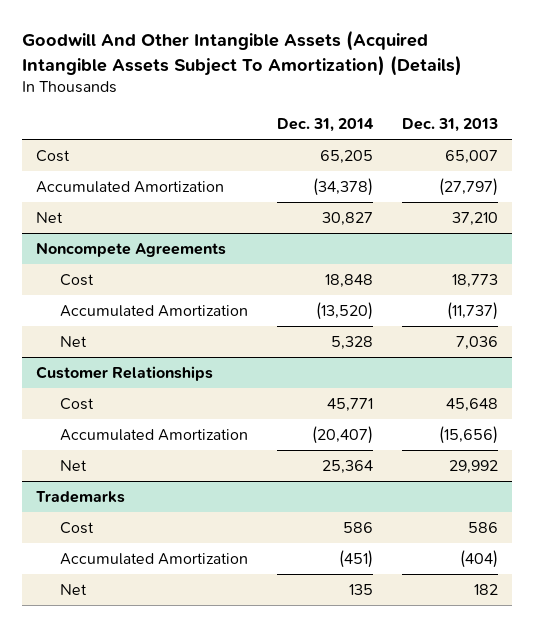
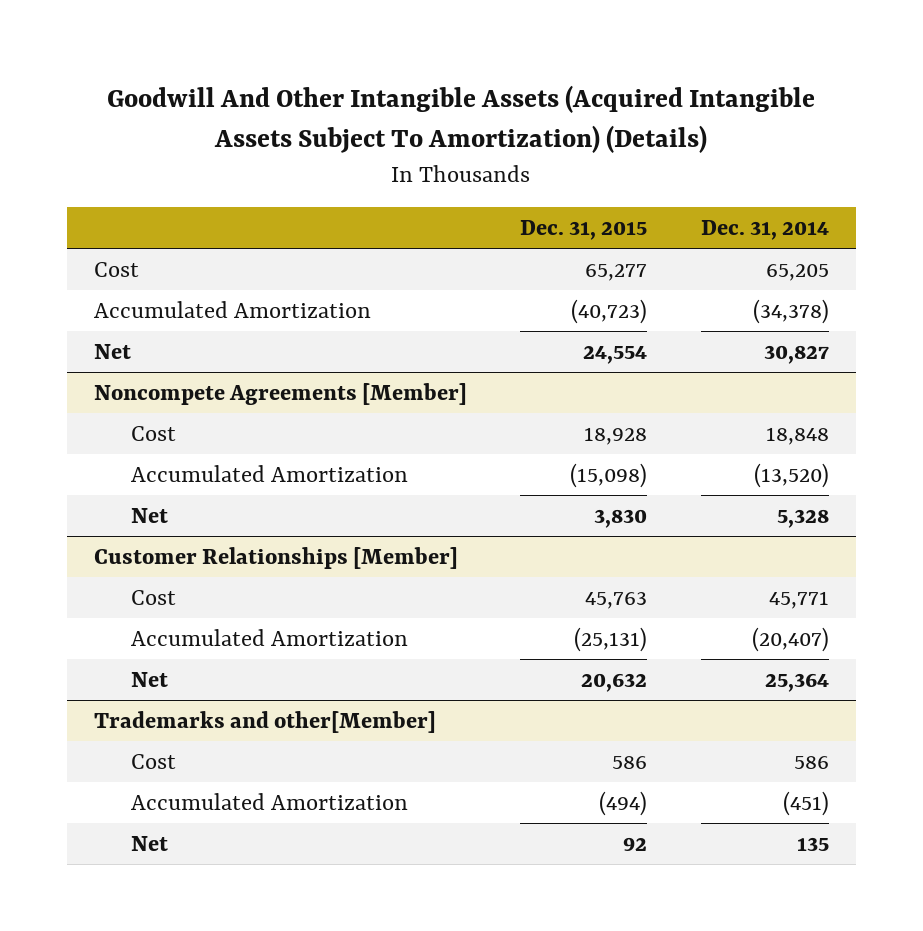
[401,118,498,133] Dec. 31, 2013 -> none
none -> [520,220,648,241] Dec. 31, 2015
[36,241,227,257] Noncompete Agreements -> [93,382,467,405] Noncompete Agreements [Member]
[36,365,214,381] Customer Relationships -> [93,546,458,569] Customer Relationships [Member]
[36,490,126,503] Trademarks -> [93,710,436,733] Trademarks and other[Member]

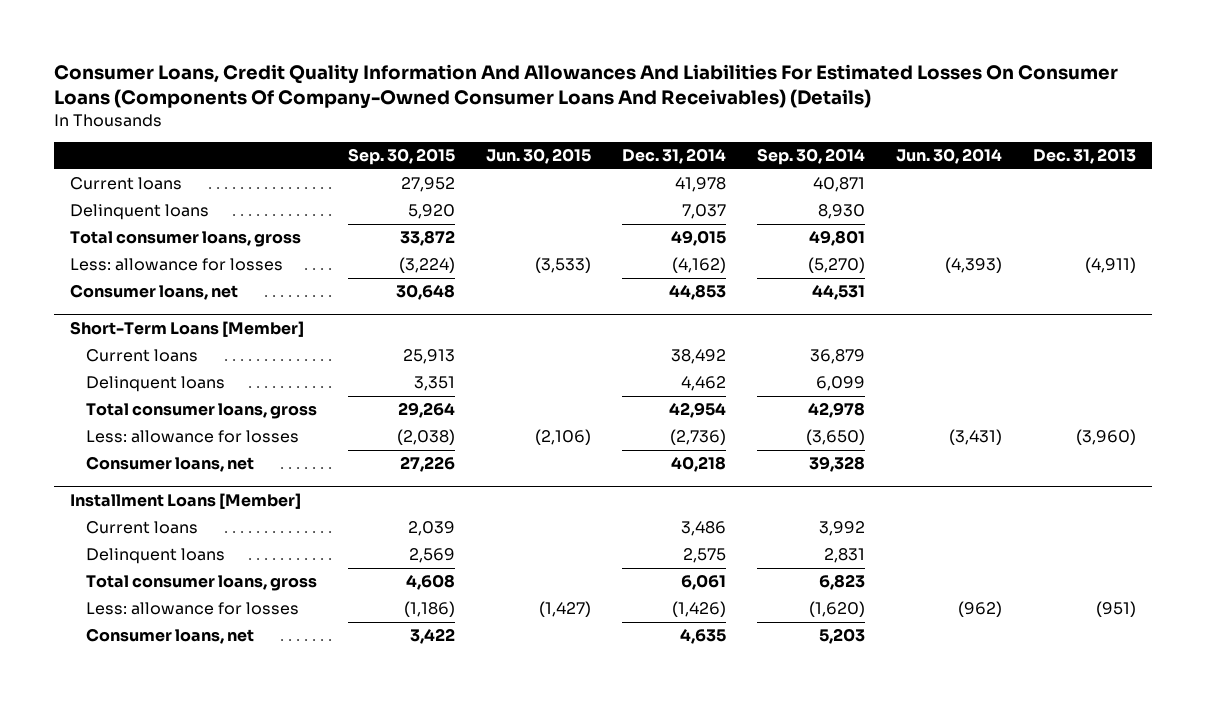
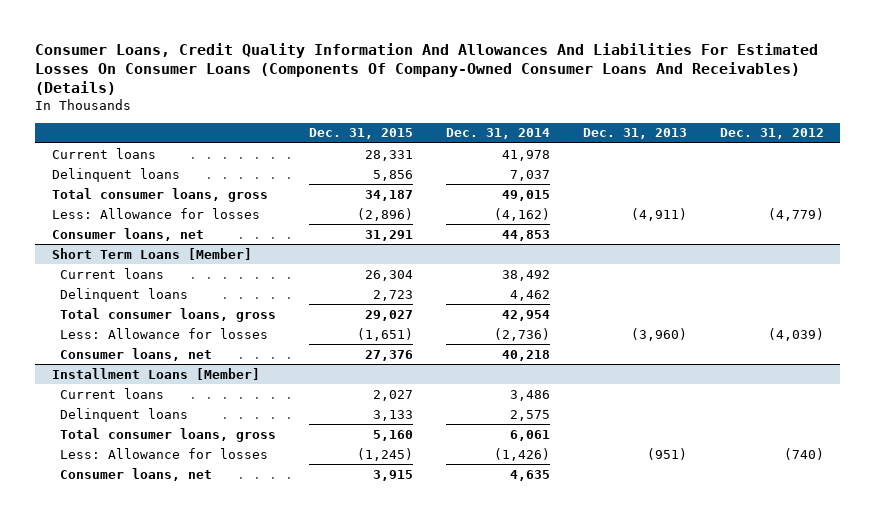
[347,148,455,166] Sep. 30, 2015 -> none
[485,148,591,165] Jun. 30, 2015 -> none
[756,148,865,166] Sep. 30, 2014 -> none
[895,148,1002,165] Jun. 30, 2014 -> none
none -> [309,128,414,140] Dec. 31, 2015
none -> [719,128,824,140] Dec. 31, 2012
[70,258,284,272] Less: allowance for losses -> [51,207,260,219] Less: Allowance for losses
[70,321,305,338] Short-Term Loans [Member] -> [51,247,252,260] Short Term Loans [Member]
[85,430,299,444] Less: allowance for losses -> [60,327,269,339] Less: Allowance for losses
[85,602,299,616] Less: allowance for losses -> [60,447,269,459] Less: Allowance for losses

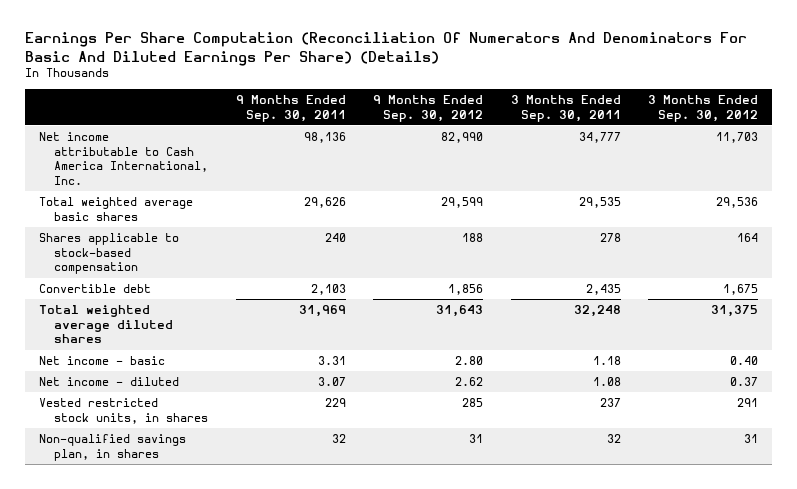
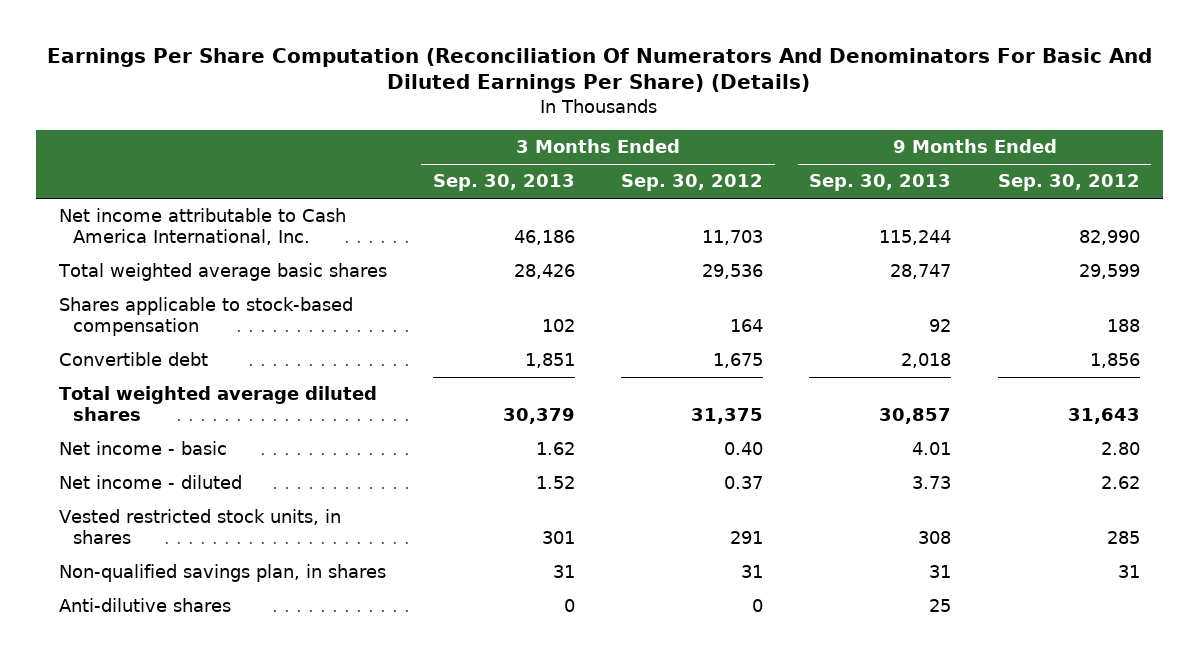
[235,94,346,122] 9 Months Ended Sep. 30, 2011 -> none
[510,94,621,122] 3 Months Ended Sep. 30, 2011 -> none
none -> [433,174,576,192] Sep. 30, 2013
none -> [809,174,952,192] Sep. 30, 2013
none -> [58,598,231,613] Anti-dilutive shares

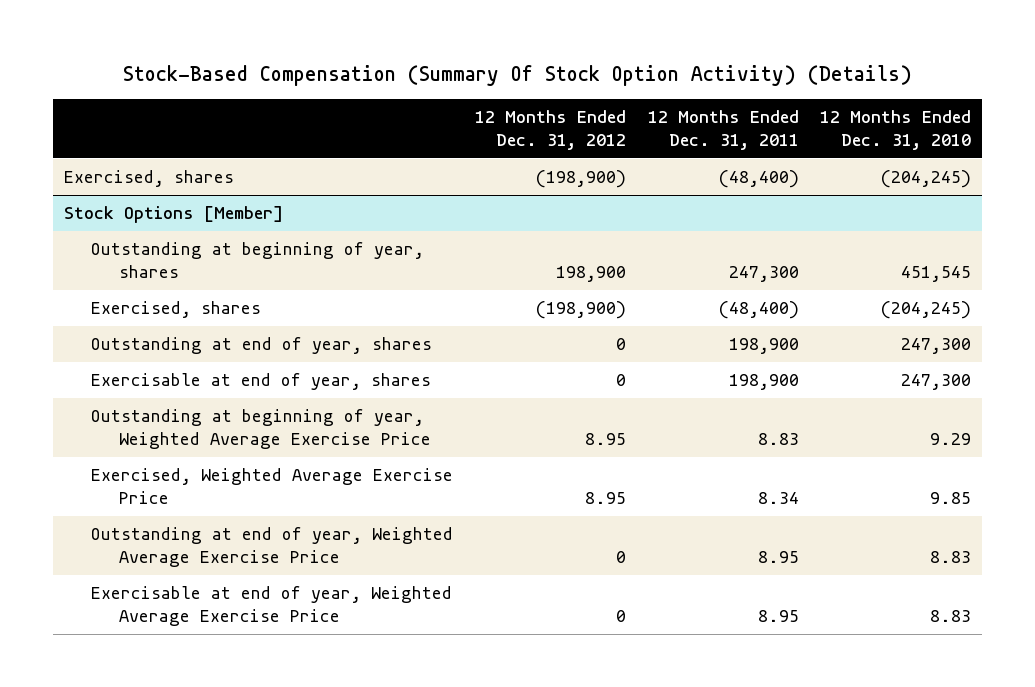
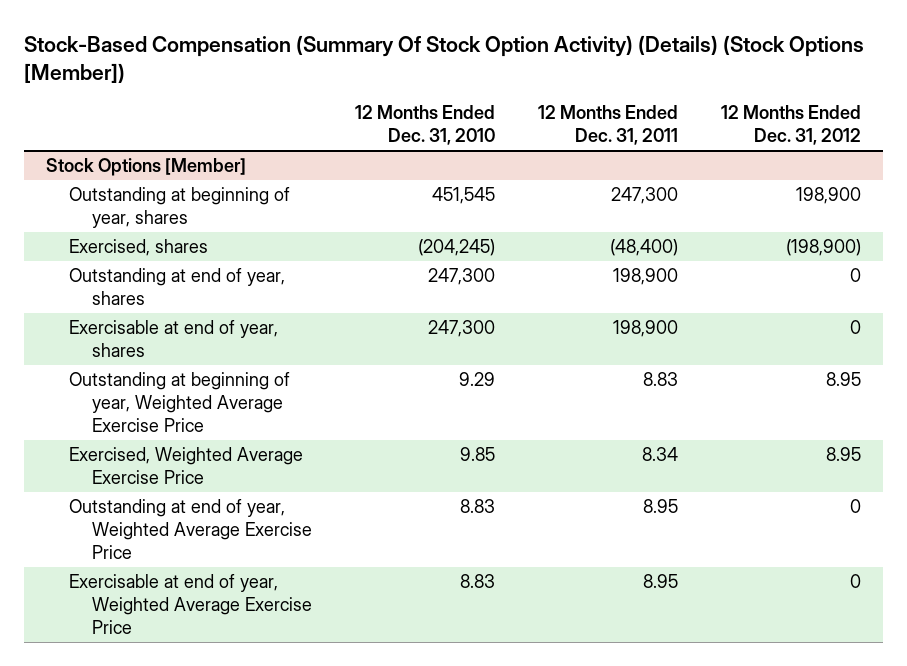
[122,65,912,87] Stock-Based Compensation (Summary Of Stock Option Activity) (Details) -> [23,35,864,84] Stock-Based Compensation (Summary Of Stock Option Activity) (Details) (Stock Options [Member])
[64,170,235,188] Exercised, shares -> none

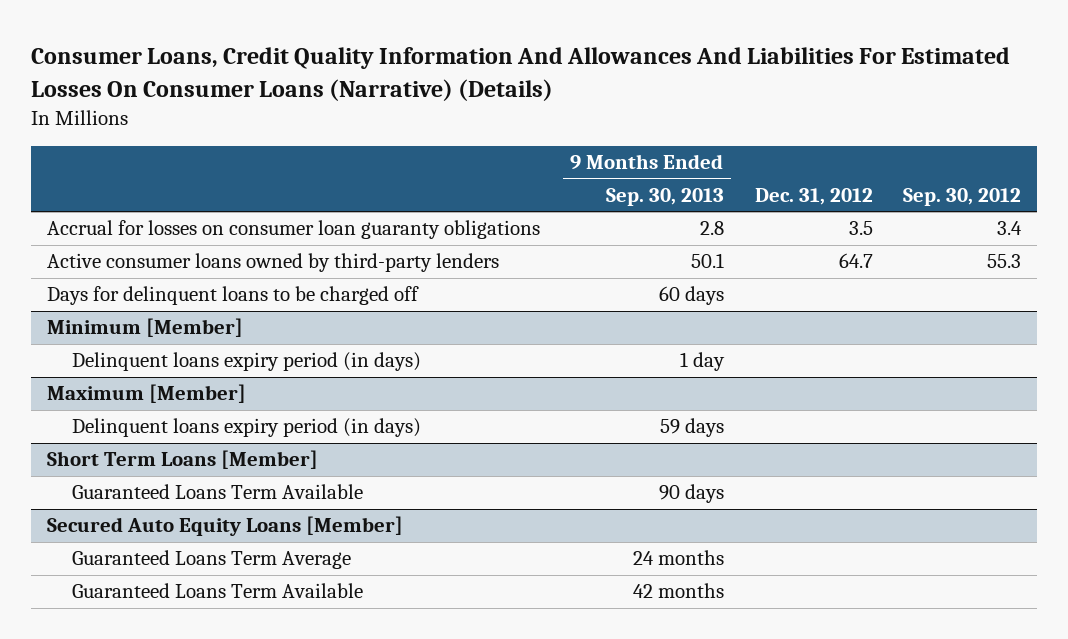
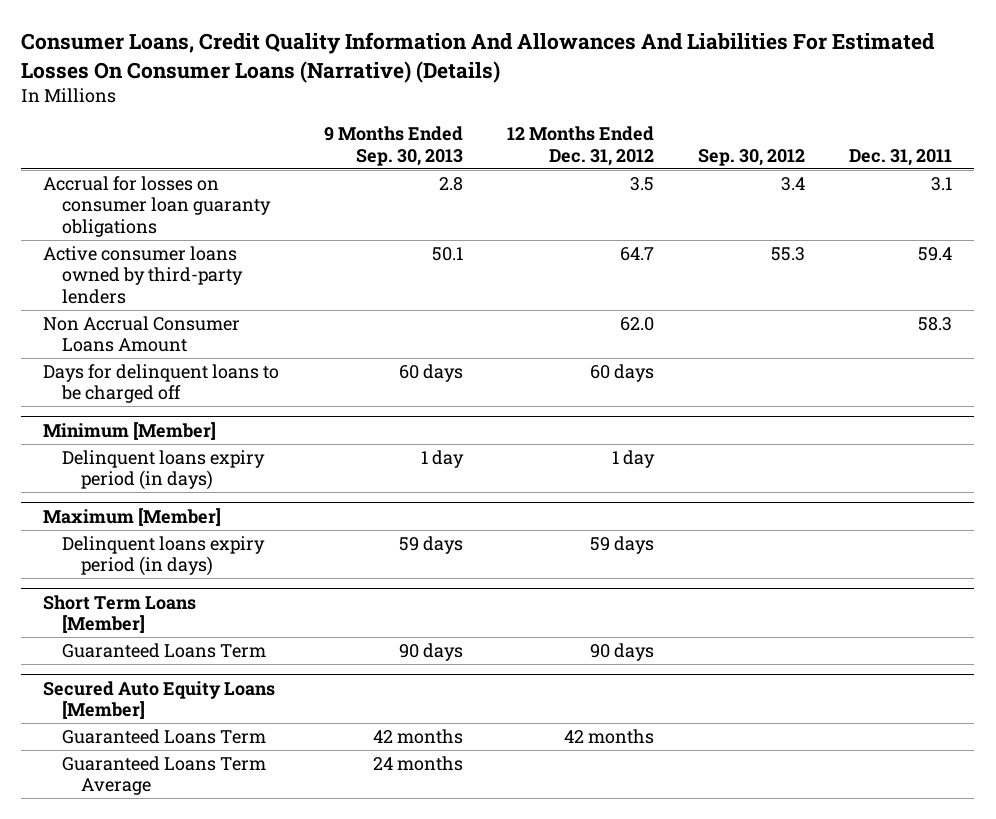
[754,188,873,206] Dec. 31, 2012 -> none
none -> [506,126,654,166] 12 Months Ended Dec. 31, 2012
none -> [849,148,953,166] Dec. 31, 2011
none -> [43,316,241,353] Non Accrual Consumer Loans Amount
[72,484,364,500] Guaranteed Loans Term Available -> [62,643,267,659] Guaranteed Loans Term
none -> [62,729,267,745] Guaranteed Loans Term
[72,583,364,599] Guaranteed Loans Term Available -> none

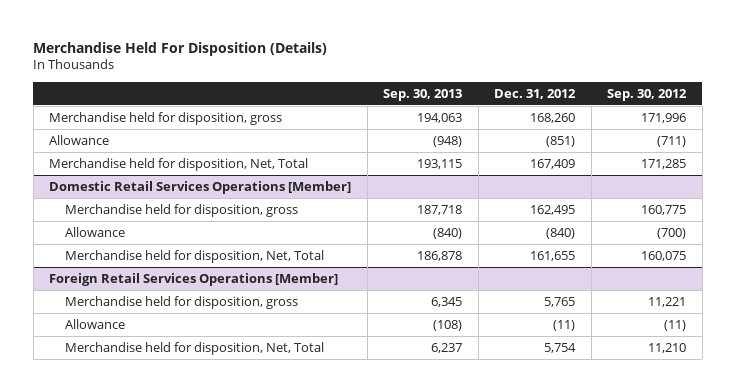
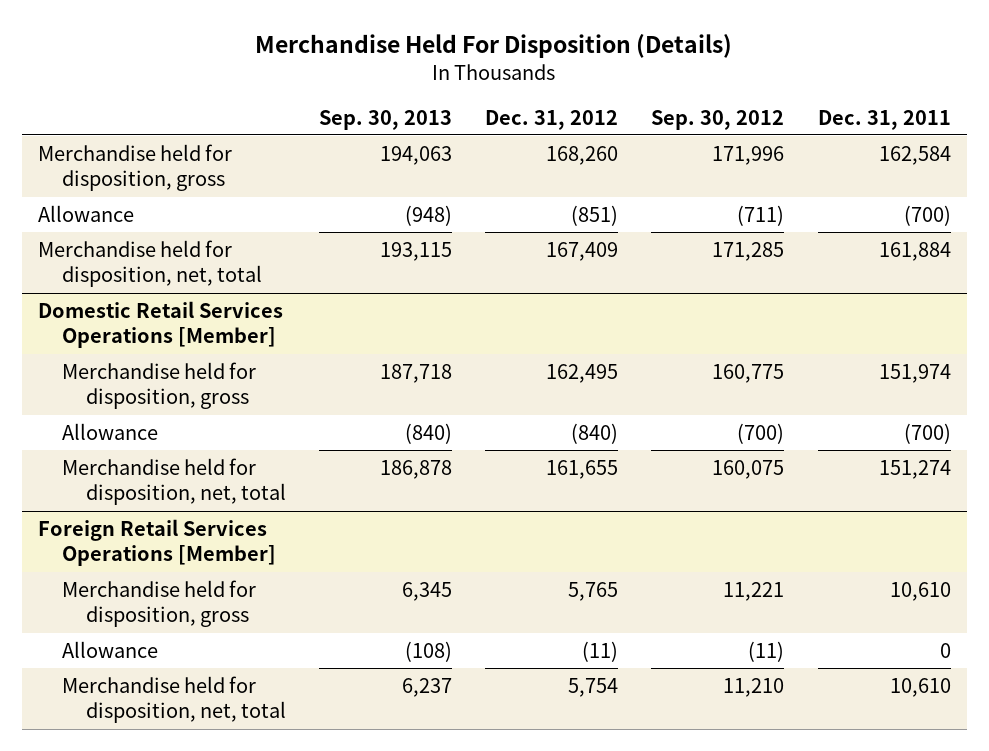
none -> [817,109,951,130] Dec. 31, 2011
[49,158,309,172] Merchandise held for disposition, Net, Total -> [38,239,262,288] Merchandise held for disposition, net, total
[65,250,325,264] Merchandise held for disposition, Net, Total -> [61,457,286,506] Merchandise held for disposition, net, total
[65,342,325,356] Merchandise held for disposition, Net, Total -> [61,675,286,724] Merchandise held for disposition, net, total

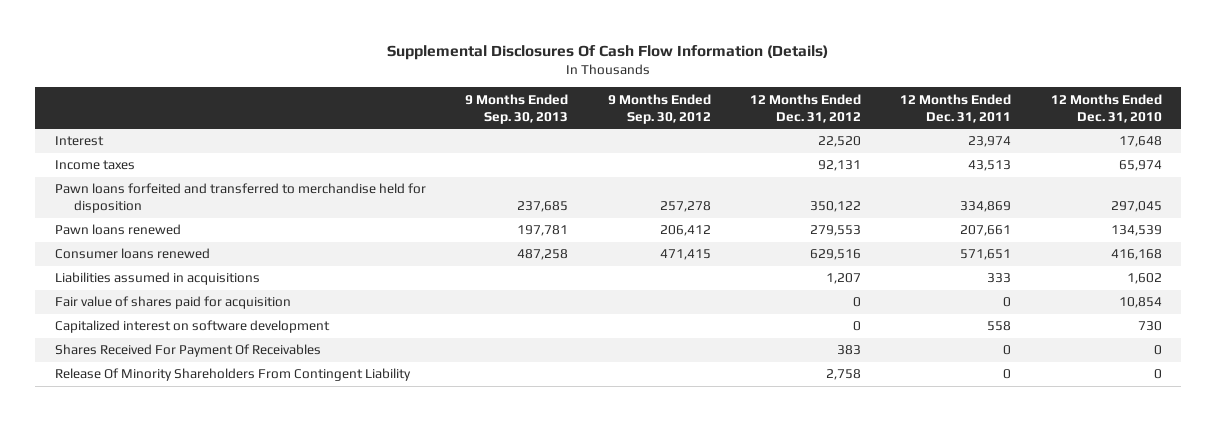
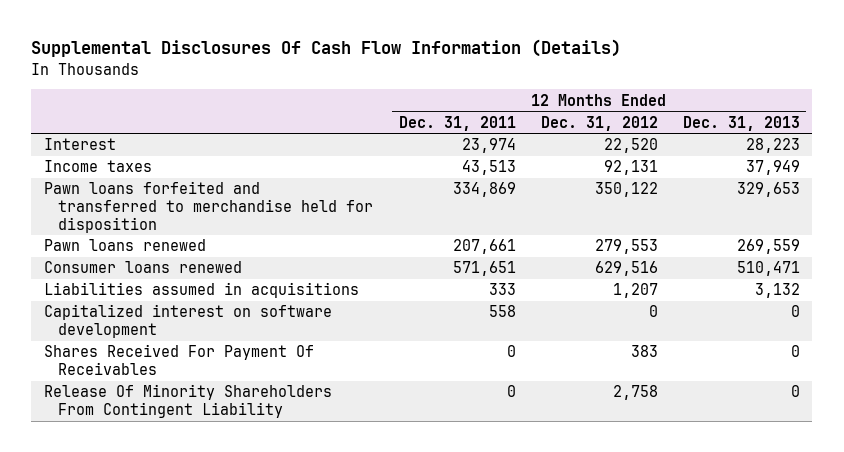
[465,93,569,124] 9 Months Ended Sep. 30, 2013 -> none
[607,93,711,124] 9 Months Ended Sep. 30, 2012 -> none
[1050,93,1162,123] 12 Months Ended Dec. 31, 2010 -> none
none -> [682,115,800,131] Dec. 31, 2013
[54,296,291,310] Fair value of shares paid for acquisition -> none

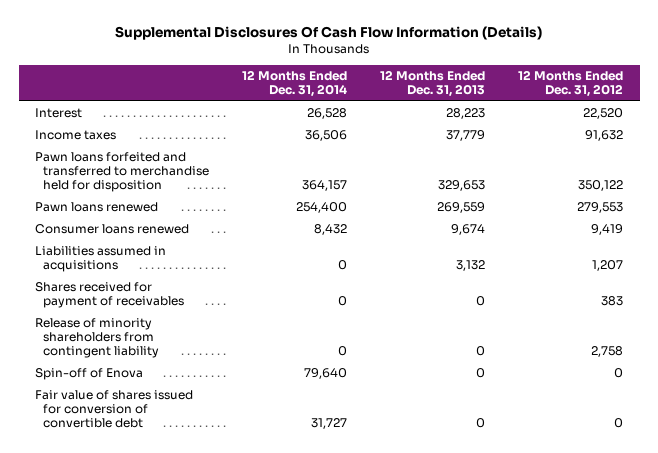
[398,115,516,131] Dec. 31, 2011 -> none
none -> [242,70,348,98] 12 Months Ended Dec. 31, 2014
[603,160,658,176] 92,131 -> [585,130,624,142] 91,632
[745,160,800,176] 37,949 -> [446,130,486,142] 37,779
[594,261,658,277] 629,516 -> [591,224,624,236] 9,419
[736,261,800,277] 510,471 -> [451,224,486,236] 9,674
[43,304,332,339] Capitalized interest on software development -> none
[43,344,314,376] Shares Received For Payment Of Receivables -> [35,282,185,309] Shares received for payment of receivables
[43,384,332,419] Release Of Minority Shareholders From Contingent Liability -> [35,318,160,358] Release of minority shareholders from contingent liability
none -> [35,368,144,381] Spin-off of Enova
none -> [35,390,194,428] Fair value of shares issued for conversion of convertible debt

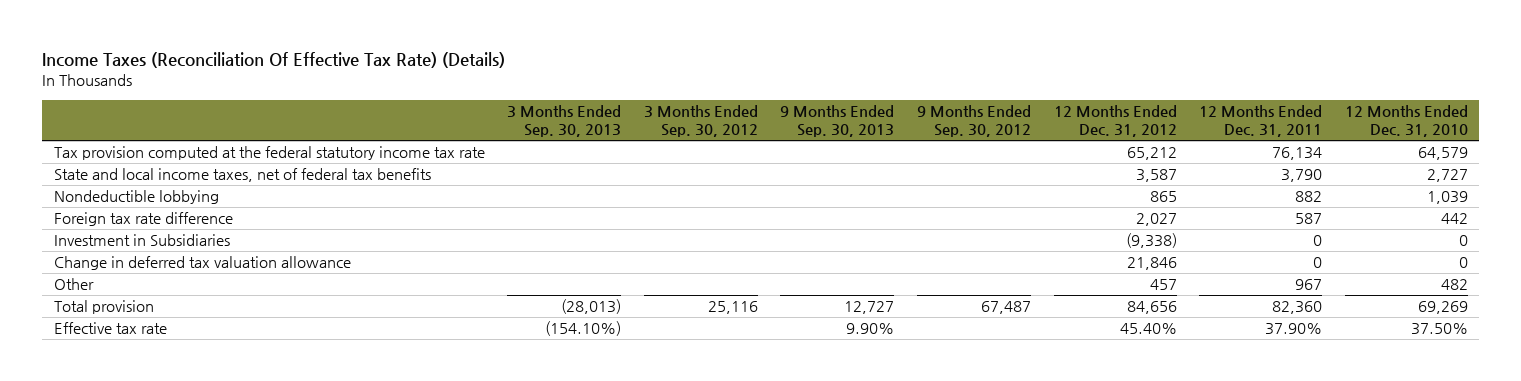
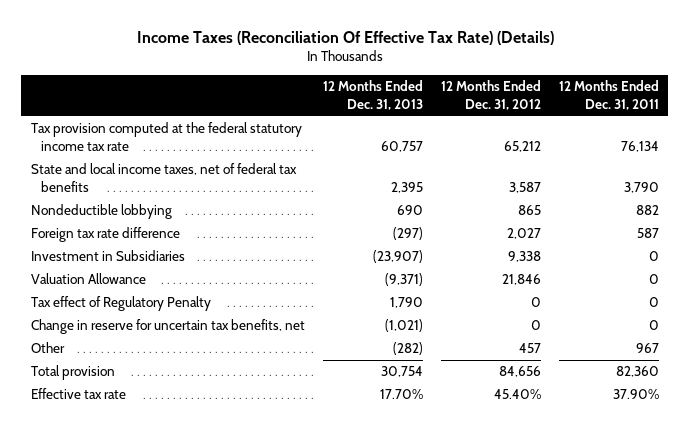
[507,105,622,138] 3 Months Ended Sep. 30, 2013 -> none
[643,105,758,138] 3 Months Ended Sep. 30, 2012 -> none
[780,105,895,138] 9 Months Ended Sep. 30, 2013 -> none
[916,105,1031,138] 9 Months Ended Sep. 30, 2012 -> none
[1344,105,1468,138] 12 Months Ended Dec. 31, 2010 -> none
none -> [322,80,423,110] 12 Months Ended Dec. 31, 2013
[1125,233,1177,249] (9,338) -> [508,251,542,263] 9,338
[53,256,351,271] Change in deferred tax valuation allowance -> [30,273,146,285] Valuation Allowance
none -> [30,296,211,312] Tax effect of Regulatory Penalty
none -> [30,319,305,335] Change in reserve for uncertain tax benefits, net

